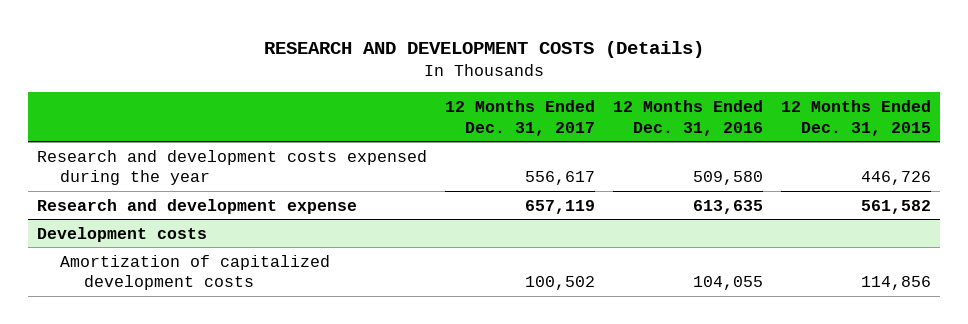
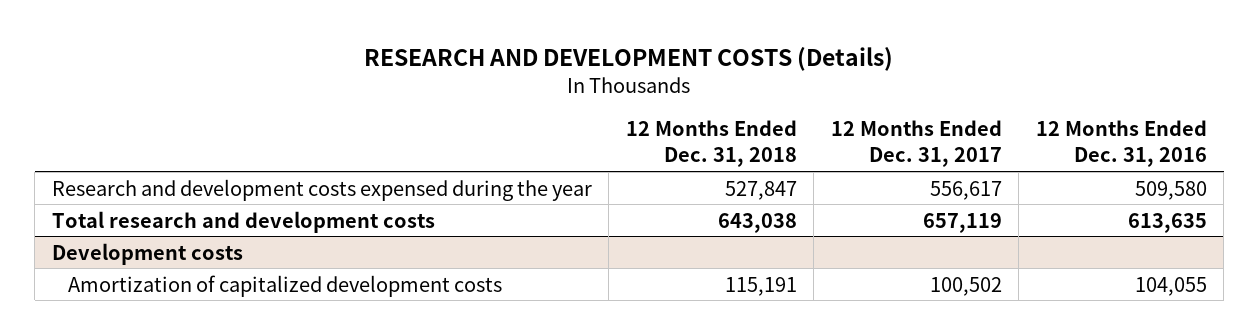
[780,99,931,136] 12 Months Ended Dec. 31, 2015 -> none
none -> [625,120,797,168] 12 Months Ended Dec. 31, 2018
[36,198,357,214] Research and development expense -> [51,210,435,233] Total research and development costs

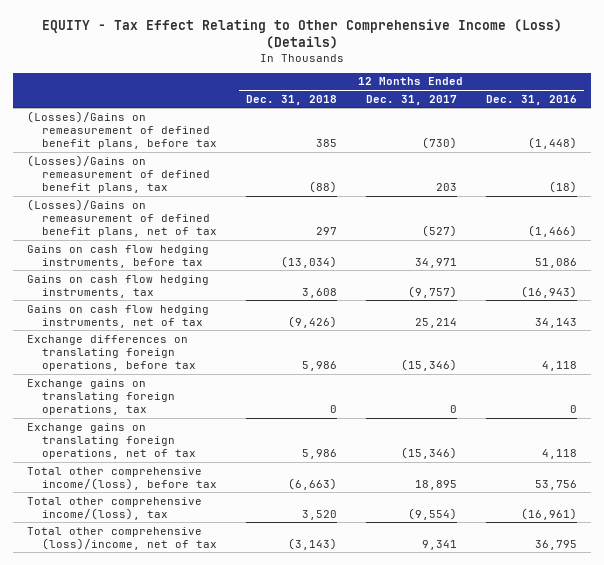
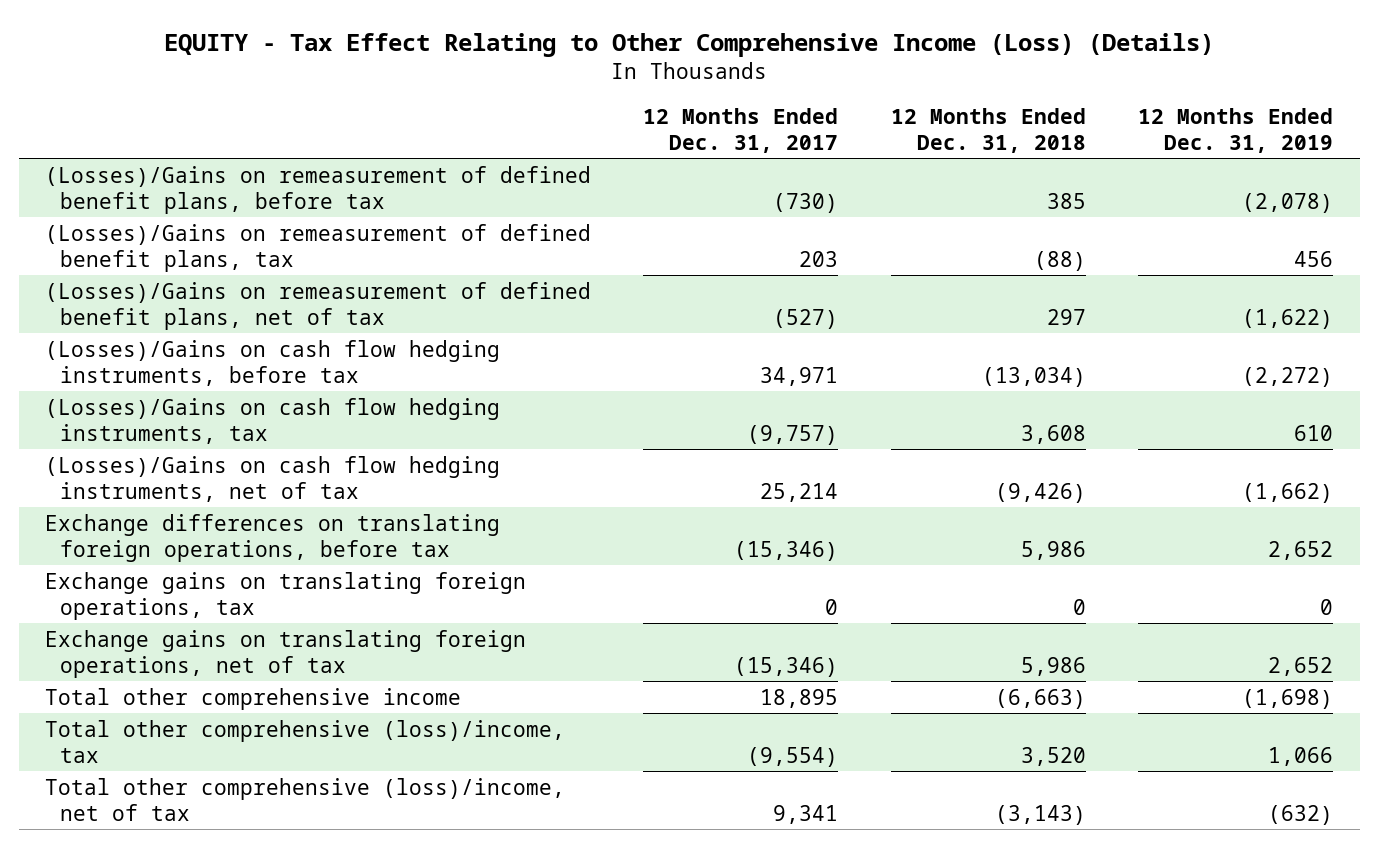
[485,94,577,105] Dec. 31, 2016 -> none
none -> [1138,107,1334,153] 12 Months Ended Dec. 31, 2019
[26,244,209,268] Gains on cash flow hedging instruments, before tax -> [45,339,501,386] (Losses)/Gains on cash flow hedging instruments, before tax
[26,274,209,298] Gains on cash flow hedging instruments, tax -> [45,397,501,444] (Losses)/Gains on cash flow hedging instruments, tax
[26,304,209,328] Gains on cash flow hedging instruments, net of tax -> [45,455,501,502] (Losses)/Gains on cash flow hedging instruments, net of tax
[26,466,217,490] Total other comprehensive income/(loss), before tax -> [45,687,462,710] Total other comprehensive income
[26,496,202,520] Total other comprehensive income/(loss), tax -> [45,719,566,763] Total other comprehensive (loss)/income, tax

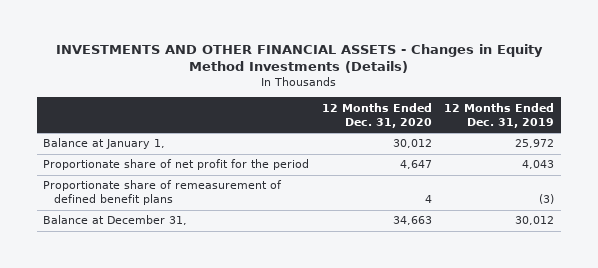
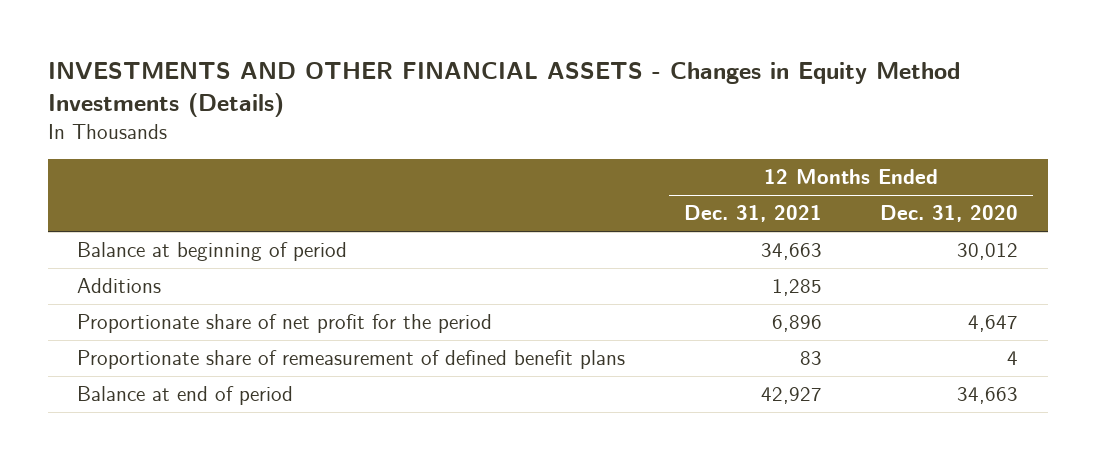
[444,102,555,128] 12 Months Ended Dec. 31, 2019 -> none
none -> [683,205,822,223] Dec. 31, 2021
[43,138,166,150] Balance at January 1, -> [76,242,347,262] Balance at beginning of period
none -> [76,278,161,294] Additions
[43,215,188,226] Balance at December 31, -> [76,386,293,406] Balance at end of period

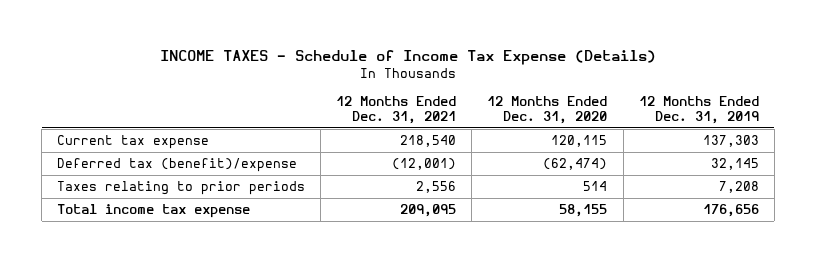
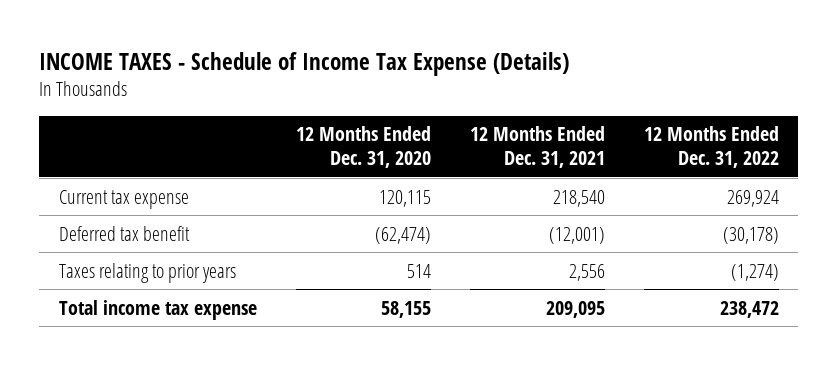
[638,96,759,125] 12 Months Ended Dec. 31, 2019 -> none
none -> [643,126,779,169] 12 Months Ended Dec. 31, 2022
[57,158,298,173] Deferred tax (benefit)/expense -> [58,225,190,241] Deferred tax benefit
[57,181,306,196] Taxes relating to prior periods -> [58,262,236,283] Taxes relating to prior years

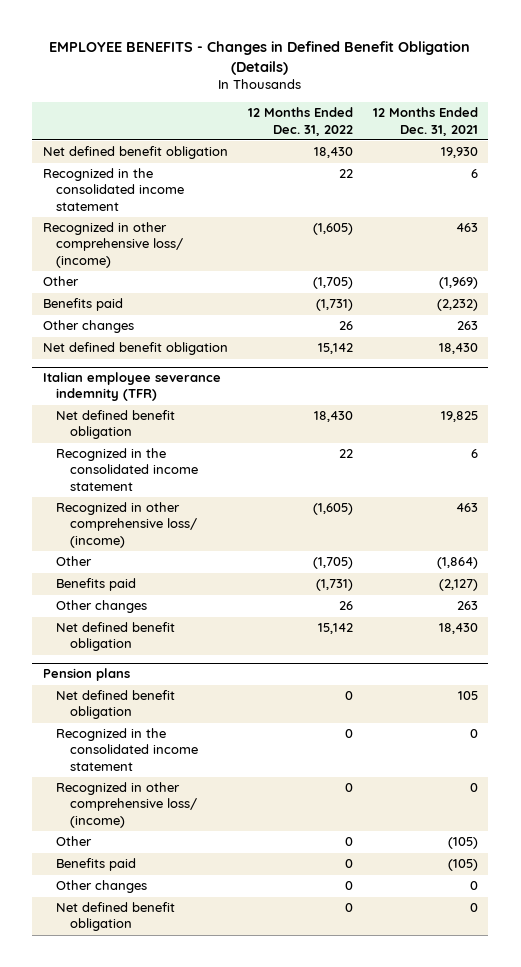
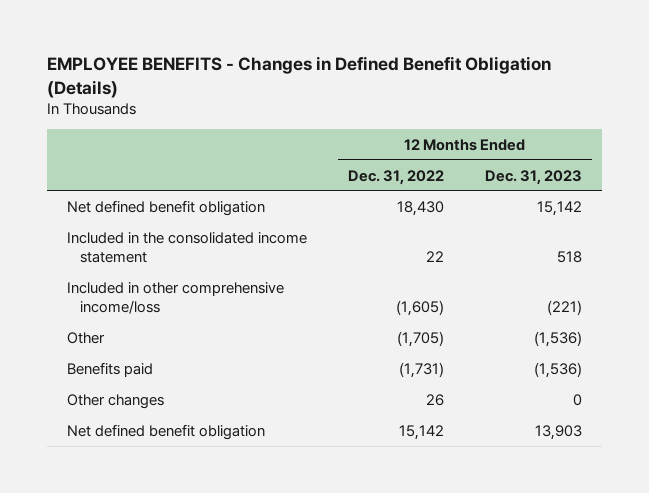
[373,107,479,136] 12 Months Ended Dec. 31, 2021 -> none
none -> [484,169,582,185] Dec. 31, 2023
[42,276,79,287] Other -> none
[42,298,123,312] Benefits paid -> none
[42,320,134,334] Other changes -> none
[42,342,228,356] Net defined benefit obligation -> none
[42,372,221,402] Italian employee severance indemnity (TFR) -> none
[56,410,176,440] Net defined benefit obligation -> none
[56,448,198,491] Recognized in the consolidated income statement -> none
[56,502,197,548] Recognized in other comprehensive loss/ (income) -> none
[42,168,185,211] Recognized in the consolidated income statement -> [67,231,308,263] Included in the consolidated income statement
[42,222,184,268] Recognized in other comprehensive loss/ (income) -> [67,281,285,314] Included in other comprehensive income/loss
[42,668,130,682] Pension plans -> none
[56,690,176,720] Net defined benefit obligation -> none
[56,728,198,771] Recognized in the consolidated income statement -> none
[56,782,197,828] Recognized in other comprehensive loss/ (income) -> none
[56,836,93,847] Other -> none
[56,858,137,872] Benefits paid -> none
[56,880,148,894] Other changes -> none
[56,902,176,932] Net defined benefit obligation -> none

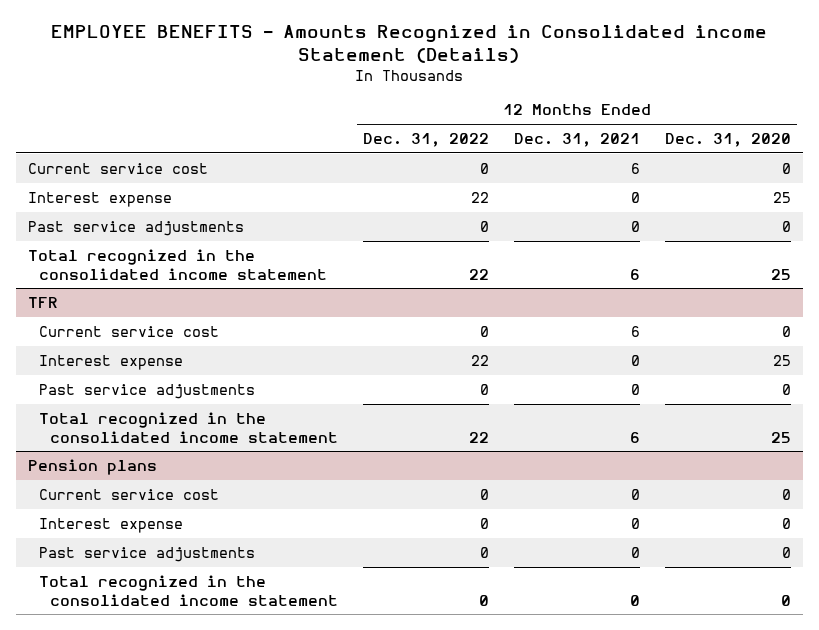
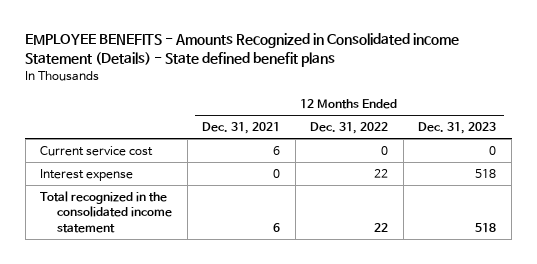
[51,25,768,64] EMPLOYEE BENEFITS - Amounts Recognized in Consolidated income Statement (Details) -> [25,33,460,68] EMPLOYEE BENEFITS - Amounts Recognized in Consolidated income Statement (Details) - State defined benefit plans
[664,133,791,148] Dec. 31, 2020 -> none
none -> [418,122,497,135] Dec. 31, 2023
[28,220,245,236] Past service adjustments -> none
[28,296,59,308] TFR -> none
[39,325,220,337] Current service cost -> none
[39,354,184,370] Interest expense -> none
[39,383,256,399] Past service adjustments -> none
[39,411,339,443] Total recognized in the consolidated income statement -> none
[28,458,158,475] Pension plans -> none
[39,488,220,500] Current service cost -> none
[39,517,184,533] Interest expense -> none
[39,546,256,562] Past service adjustments -> none
[39,574,339,606] Total recognized in the consolidated income statement -> none

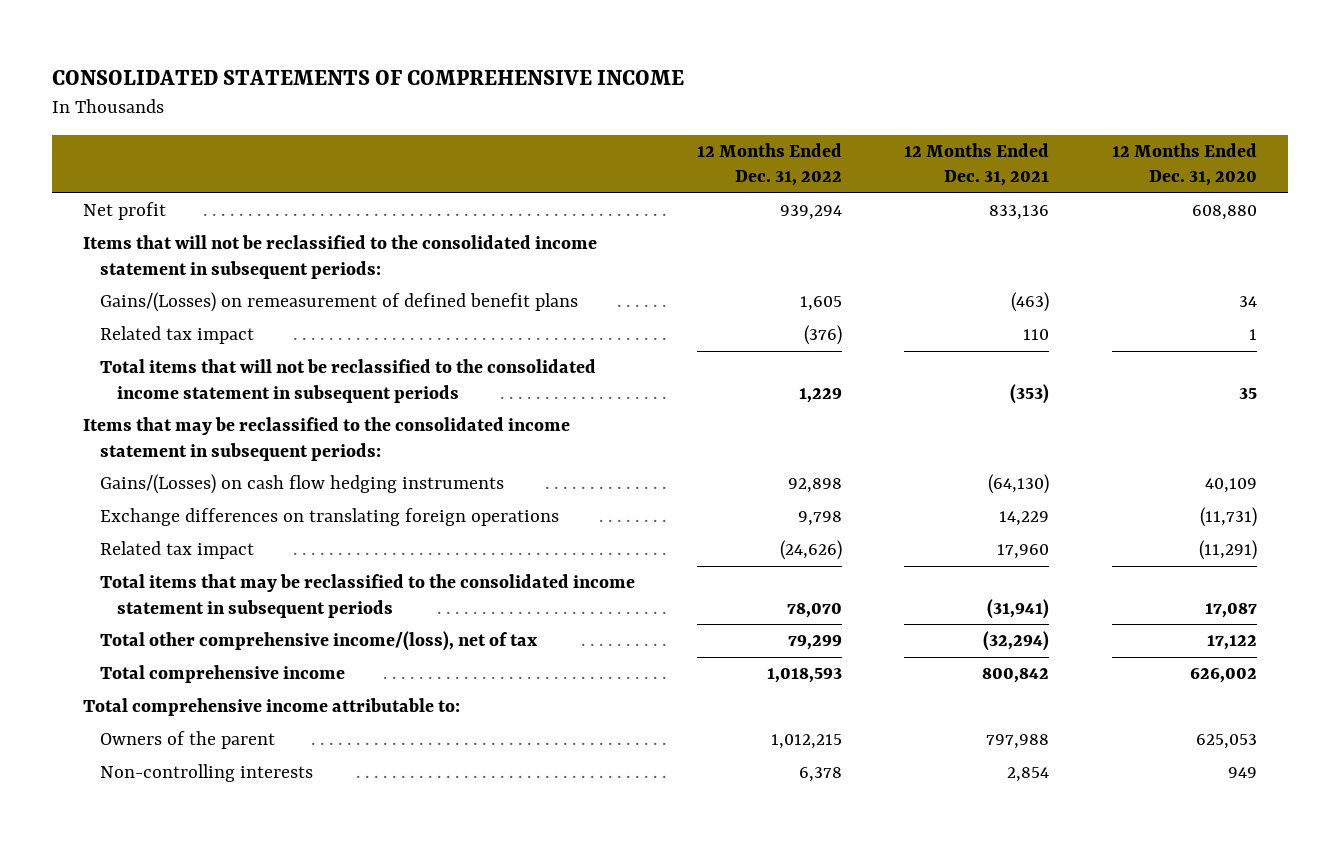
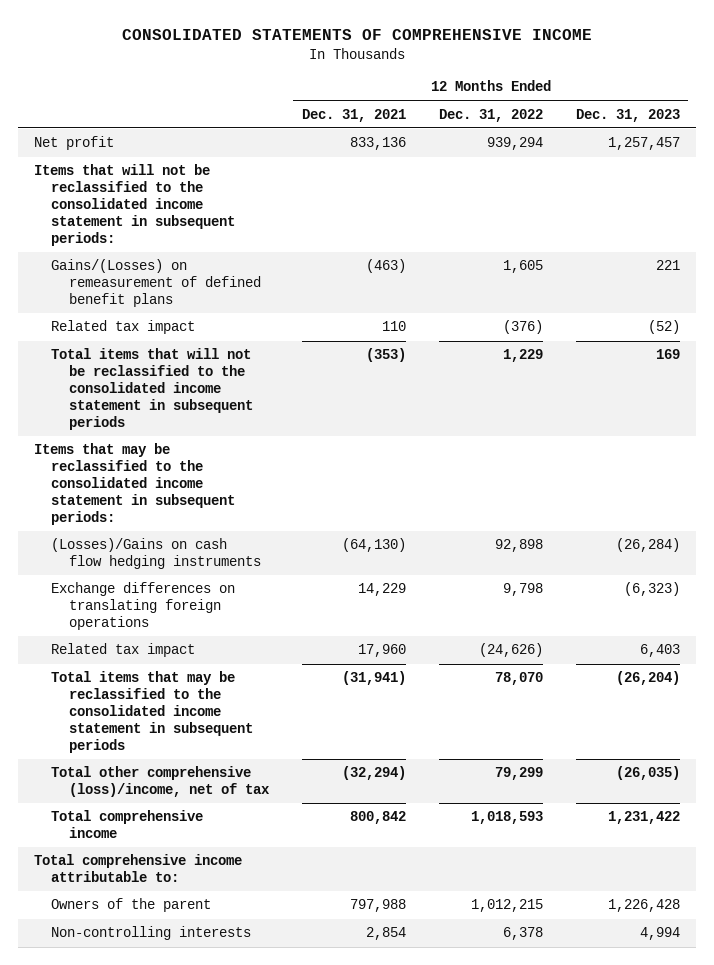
[1111,142,1257,187] 12 Months Ended Dec. 31, 2020 -> none
none -> [575,108,680,122] Dec. 31, 2023
[99,474,504,495] Gains/(Losses) on cash flow hedging instruments -> [51,538,261,570] (Losses)/Gains on cash flow hedging instruments
[99,631,538,652] Total other comprehensive income/(loss), net of tax -> [51,766,270,798] Total other comprehensive (loss)/income, net of tax

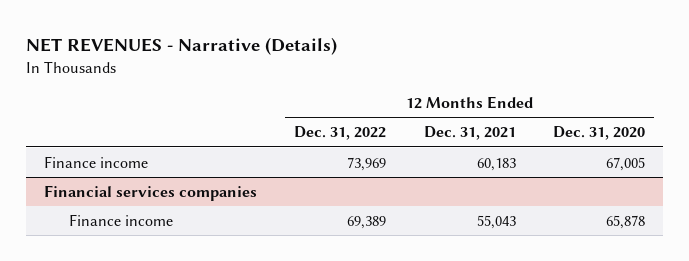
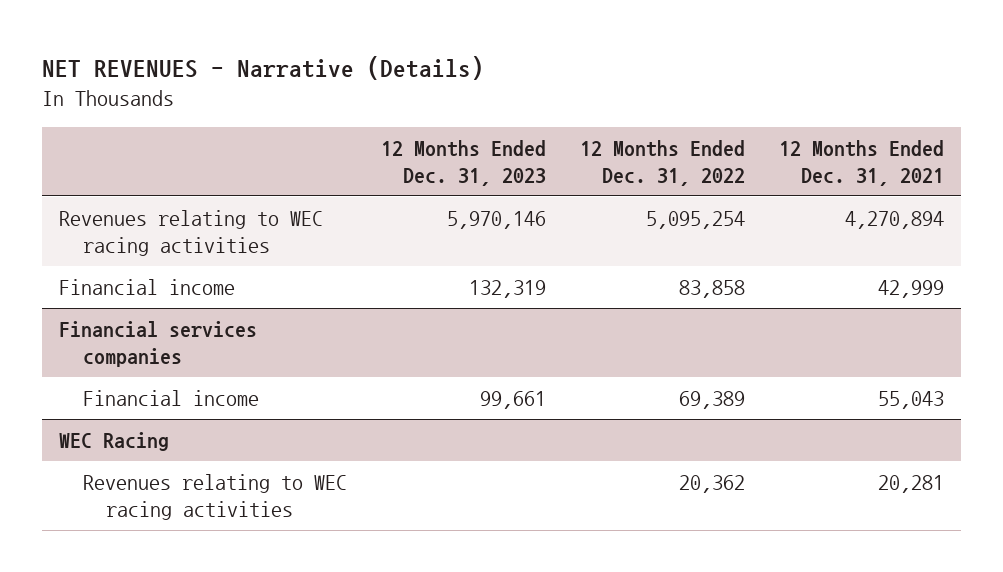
[552,126,645,141] Dec. 31, 2020 -> none
none -> [380,139,546,186] 12 Months Ended Dec. 31, 2023
none -> [59,210,324,256] Revenues relating to WEC racing activities
[44,155,149,168] Finance income -> [59,279,236,296] Financial income
[347,156,387,171] 73,969 -> [678,280,745,299] 83,858
[476,157,516,171] 60,183 -> [877,280,944,299] 42,999
[69,213,174,226] Finance income -> [82,390,259,407] Financial income
none -> [59,432,170,452] WEC Racing
none -> [82,474,347,520] Revenues relating to WEC racing activities

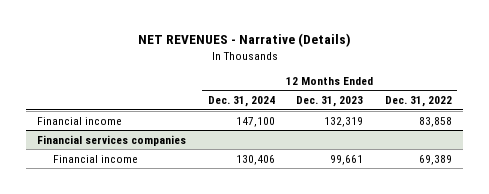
[778,139,944,186] 12 Months Ended Dec. 31, 2021 -> none
none -> [207,96,275,108] Dec. 31, 2024
[59,210,324,256] Revenues relating to WEC racing activities -> none
[59,432,170,452] WEC Racing -> none
[82,474,347,520] Revenues relating to WEC racing activities -> none

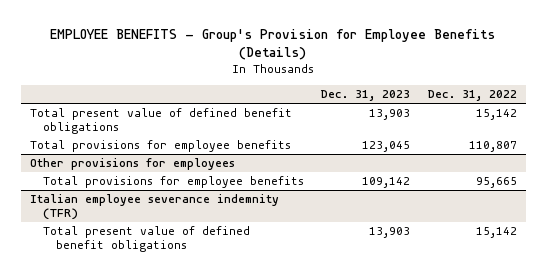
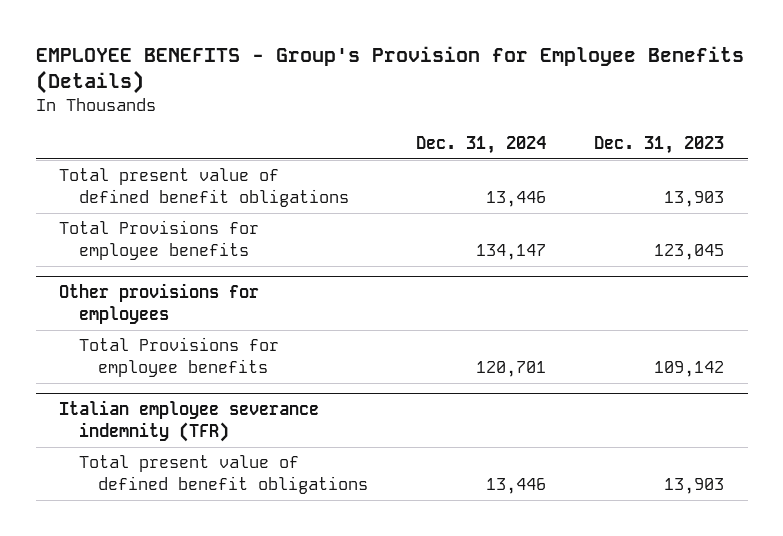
[427,90,517,102] Dec. 31, 2022 -> none
none -> [416,136,547,155] Dec. 31, 2024
[29,140,291,153] Total provisions for employee benefits -> [59,220,260,261] Total Provisions for employee benefits
[42,176,304,189] Total provisions for employee benefits -> [78,337,279,378] Total Provisions for employee benefits

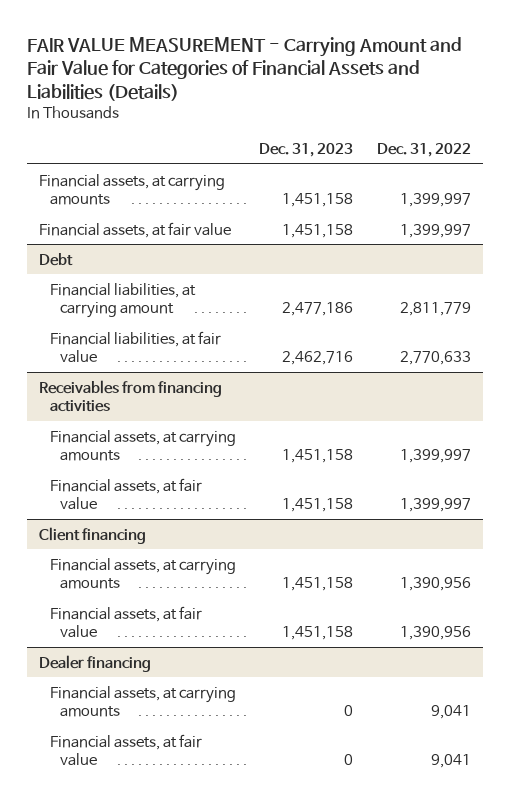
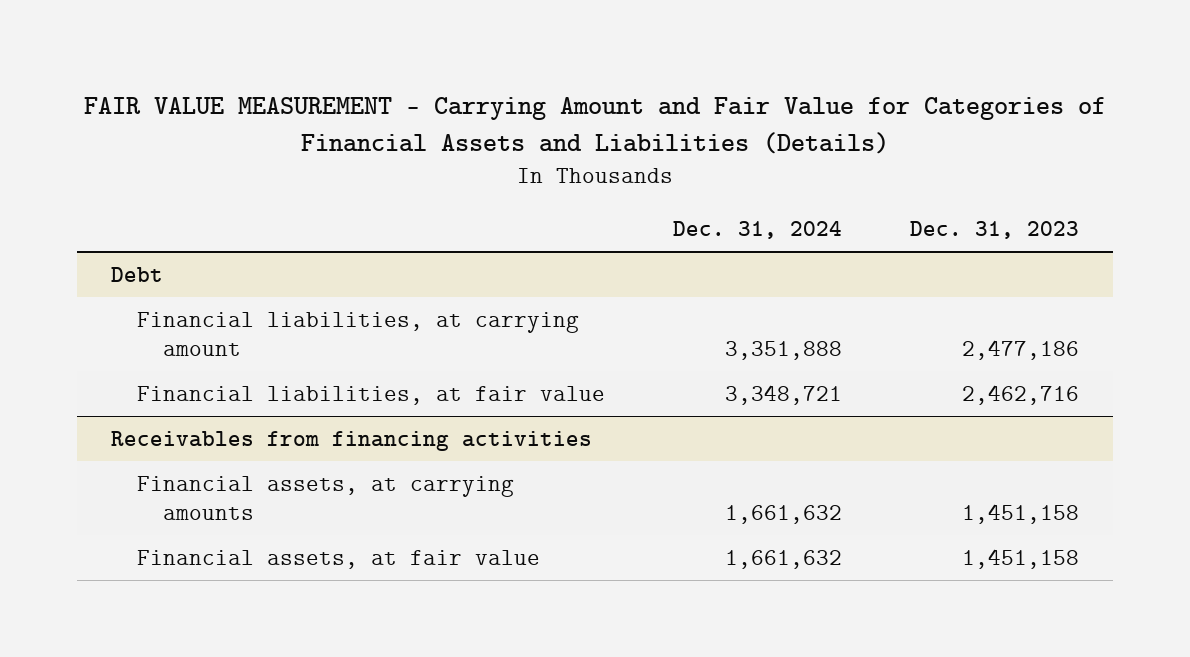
[376,143,471,158] Dec. 31, 2022 -> none
none -> [673,221,843,240] Dec. 31, 2024
[38,173,225,206] Financial assets, at carrying amounts -> none
[38,221,231,238] Financial assets, at fair value -> none
[38,526,146,544] Client financing -> none
[49,557,236,590] Financial assets, at carrying amounts -> none
[49,605,202,639] Financial assets, at fair value -> none
[38,654,151,672] Dealer financing -> none
[49,685,236,718] Financial assets, at carrying amounts -> none
[49,733,202,767] Financial assets, at fair value -> none

